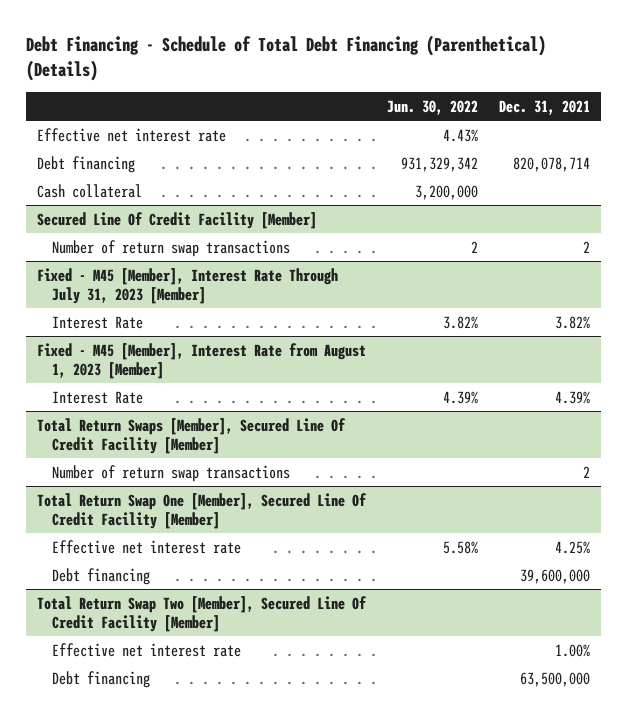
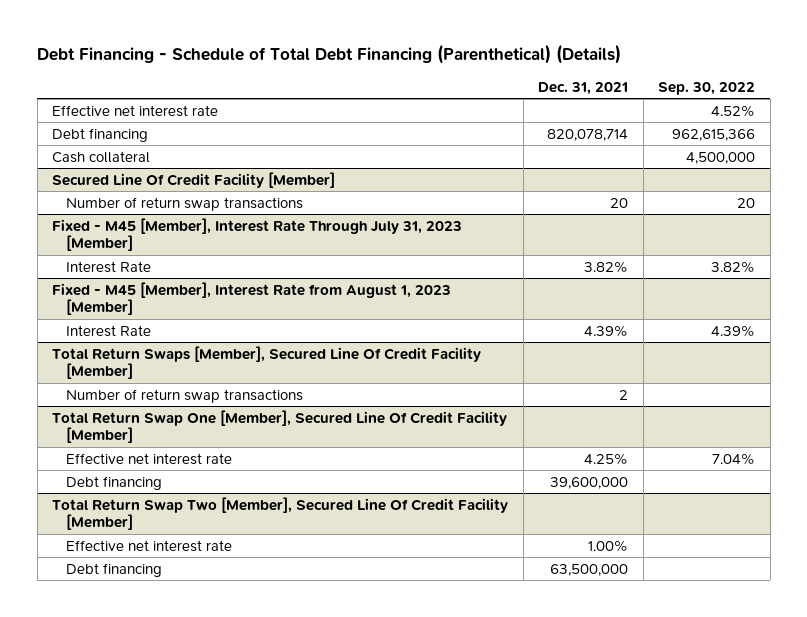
[387,99,479,115] Jun. 30, 2022 -> none
none -> [658,81,756,95] Sep. 30, 2022
[583,240,591,253] 2 -> [610,197,629,208] 20

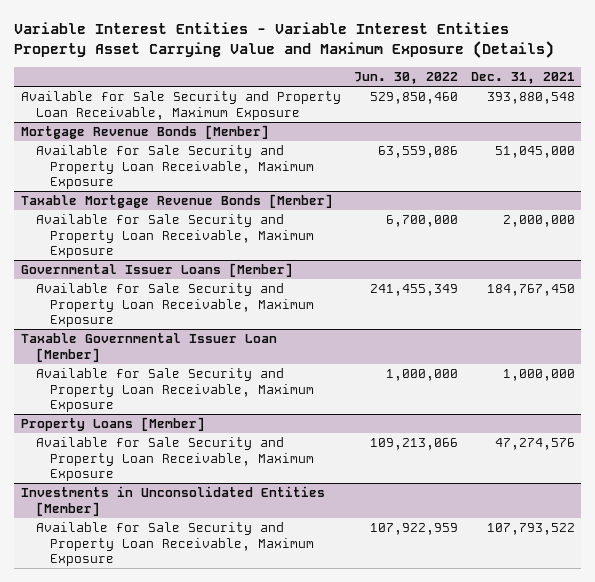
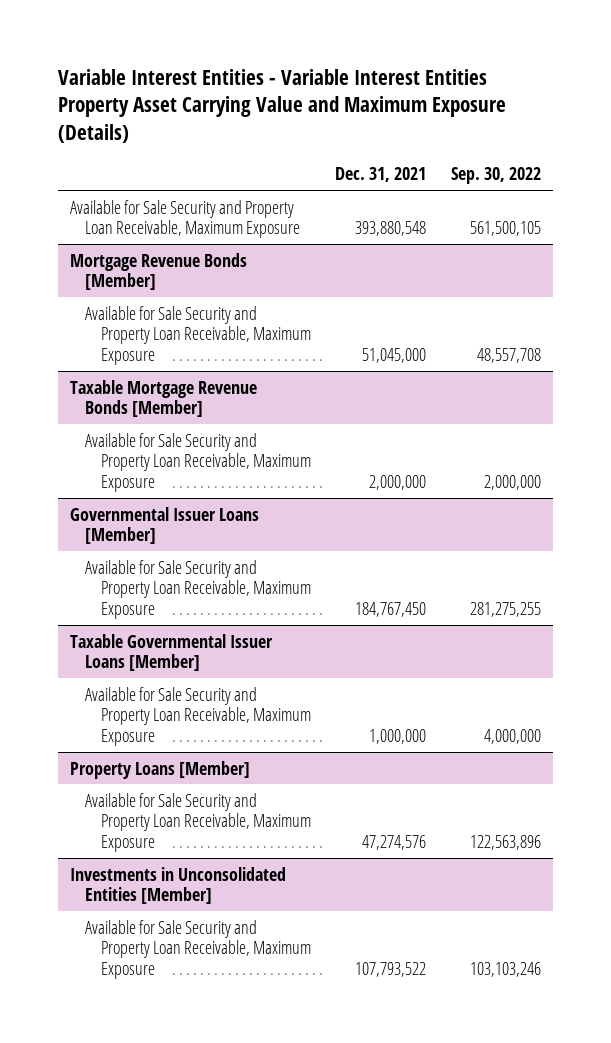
[353,72,458,85] Jun. 30, 2022 -> none
none -> [451,167,542,185] Sep. 30, 2022
[20,333,277,362] Taxable Governmental Issuer Loan [Member] -> [69,633,273,672] Taxable Governmental Issuer Loans [Member]

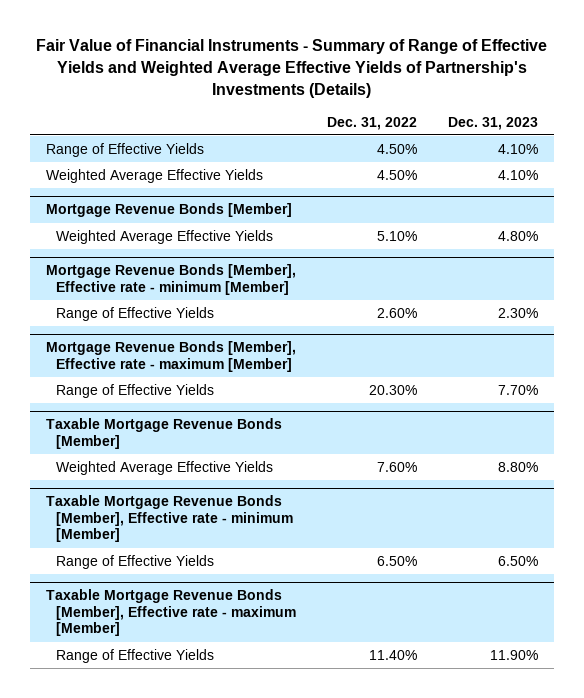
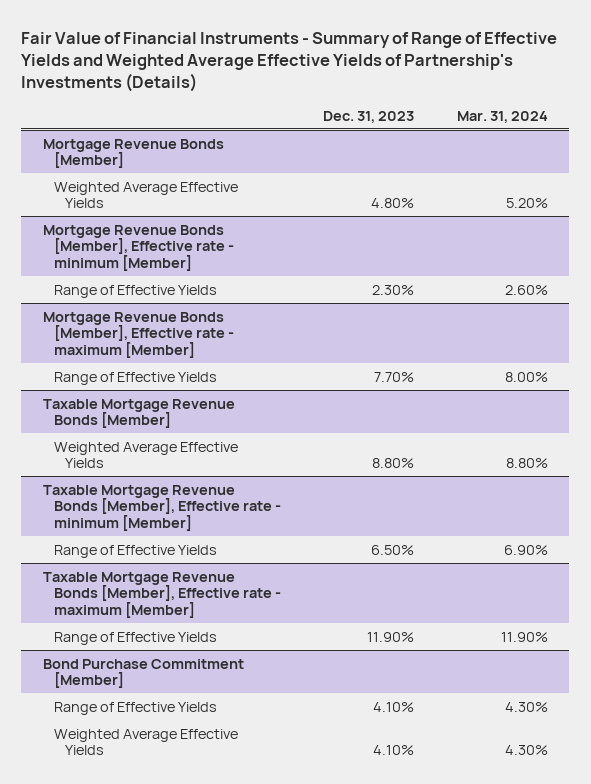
[326,116,417,130] Dec. 31, 2022 -> none
none -> [456,110,548,123] Mar. 31, 2024
[45,142,204,157] Range of Effective Yields -> none
[45,168,263,183] Weighted Average Effective Yields -> none
none -> [42,658,244,689] Bond Purchase Commitment [Member]
none -> [53,701,217,715] Range of Effective Yields
none -> [53,728,238,756] Weighted Average Effective Yields

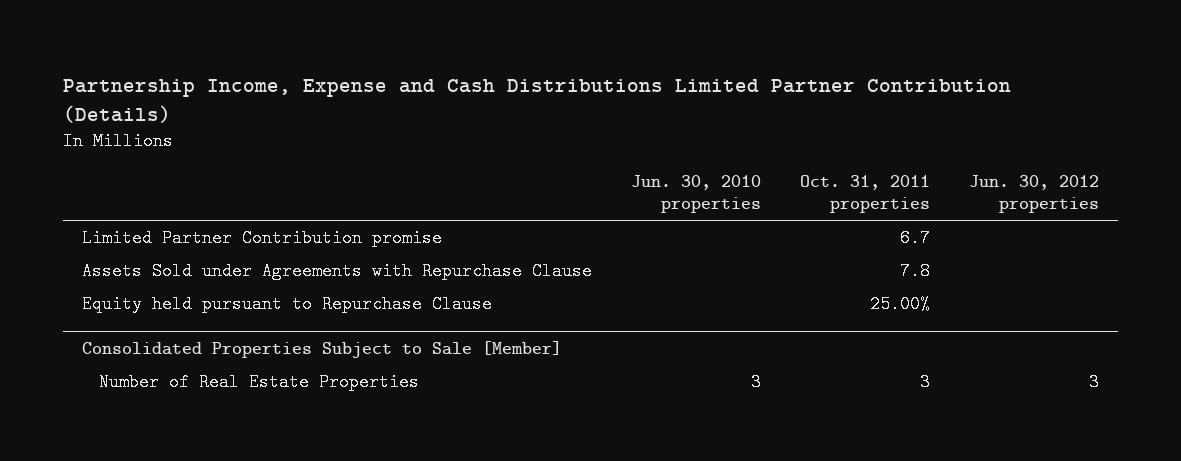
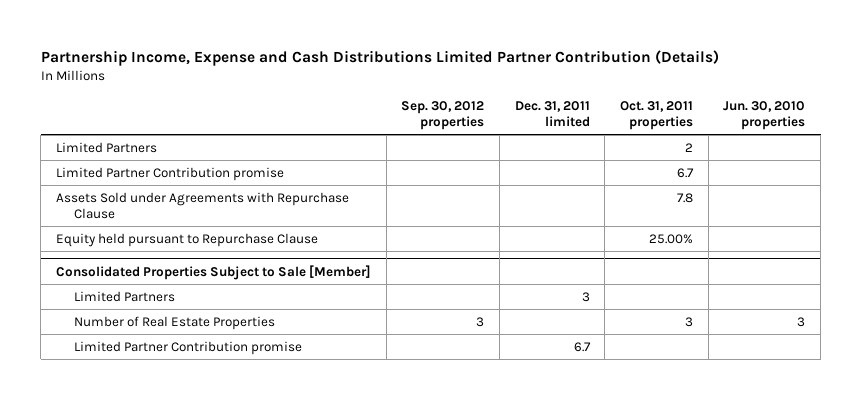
[968,174,1099,214] Jun. 30, 2012 properties -> none
none -> [401,101,485,131] Sep. 30, 2012 properties
none -> [514,101,590,128] Dec. 31, 2011 limited
none -> [55,141,157,153] Limited Partners
none -> [73,290,175,302] Limited Partners
none -> [73,340,302,355] Limited Partner Contribution promise

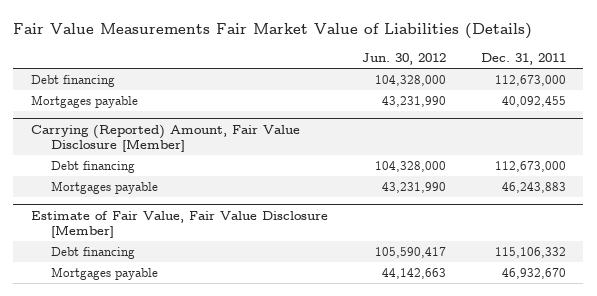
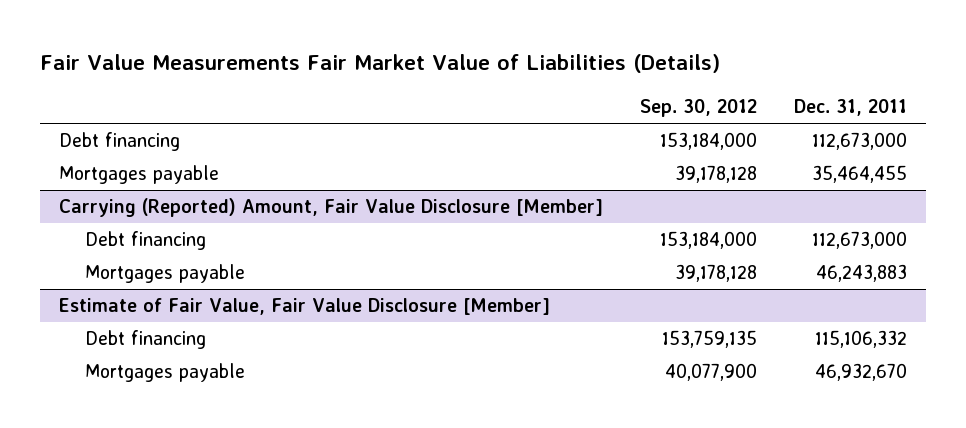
[362,52,447,65] Jun. 30, 2012 -> none
none -> [640,99,758,118] Sep. 30, 2012
[502,96,567,108] 40,092,455 -> [812,165,908,184] 35,464,455

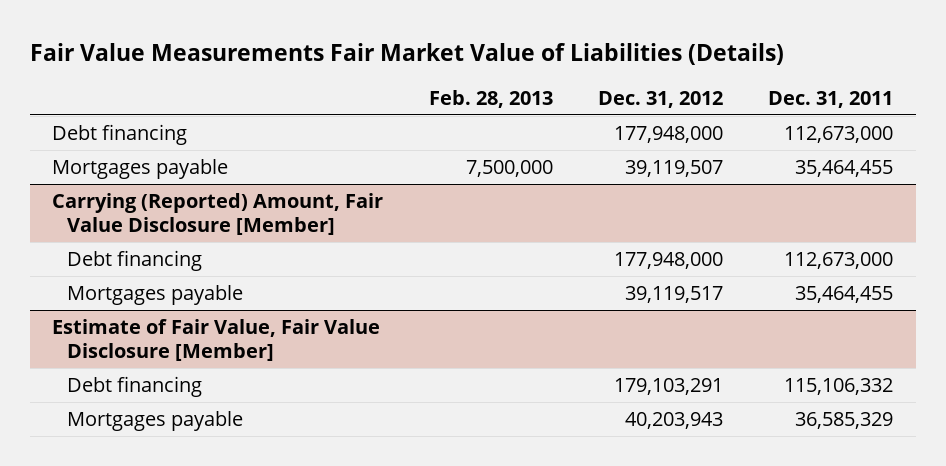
[640,99,758,118] Sep. 30, 2012 -> none
none -> [428,89,553,108] Feb. 28, 2013
none -> [597,90,723,108] Dec. 31, 2012
[816,264,908,283] 46,243,883 -> [795,285,894,303] 35,464,455
[815,363,908,382] 46,932,670 -> [795,411,894,429] 36,585,329

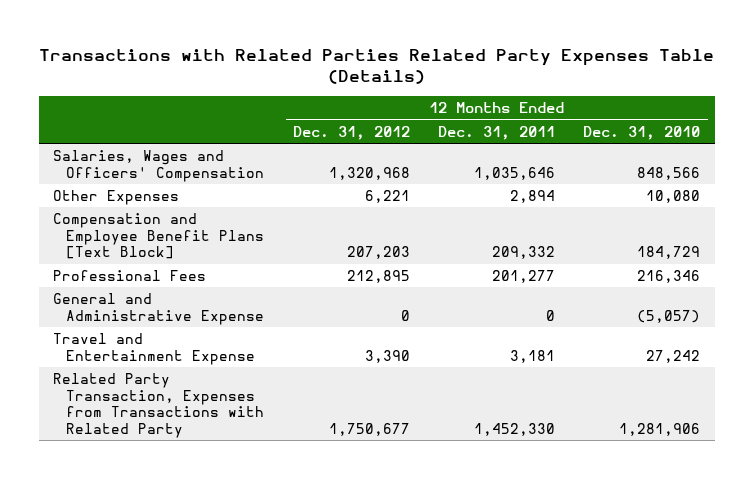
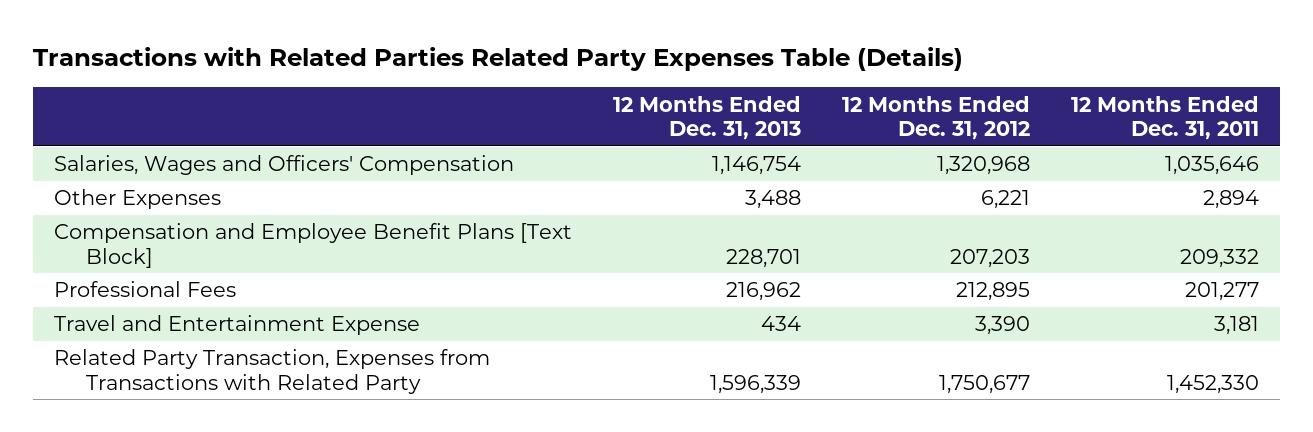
[583,125,701,140] Dec. 31, 2010 -> none
none -> [613,95,802,141] 12 Months Ended Dec. 31, 2013
[53,293,265,325] General and Administrative Expense -> none

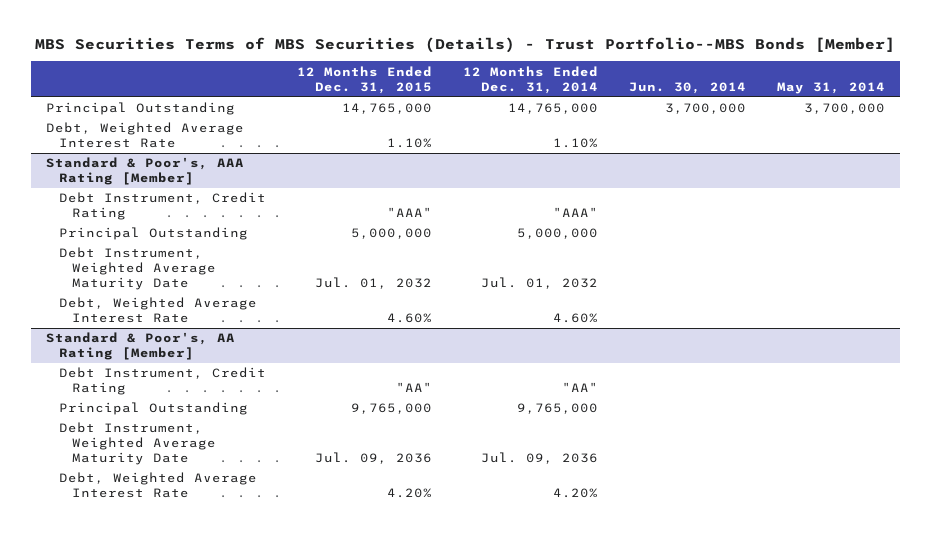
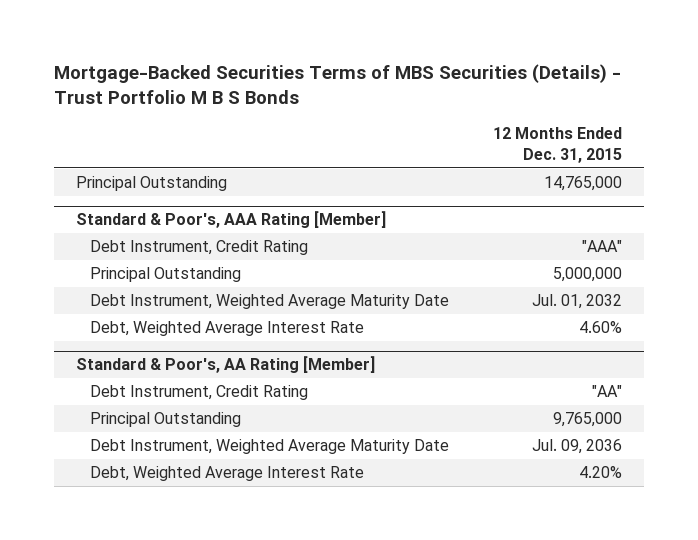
[35,37,896,54] MBS Securities Terms of MBS Securities (Details) - Trust Portfolio--MBS Bonds [Member] -> [54,64,622,104] Mortgage-Backed Securities Terms of MBS Securities (Details) - Trust Portfolio M B S Bonds
[462,65,598,94] 12 Months Ended Dec. 31, 2014 -> none
[628,81,746,94] Jun. 30, 2014 -> none
[776,81,885,94] May 31, 2014 -> none
[46,122,245,149] Debt, Weighted Average Interest Rate -> none

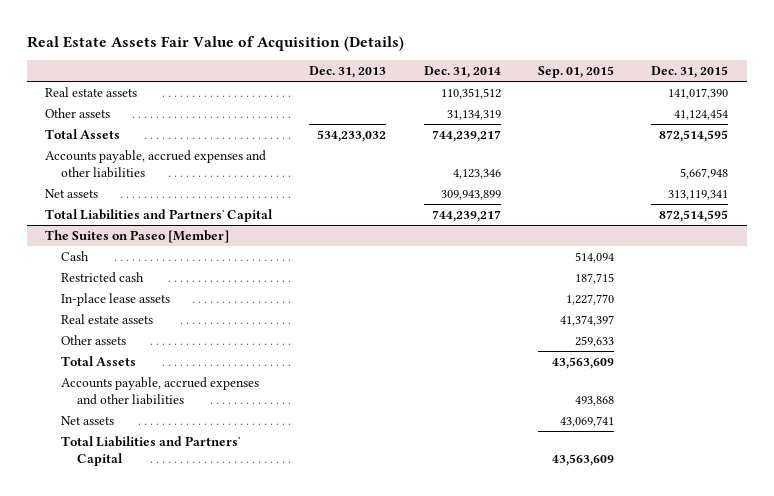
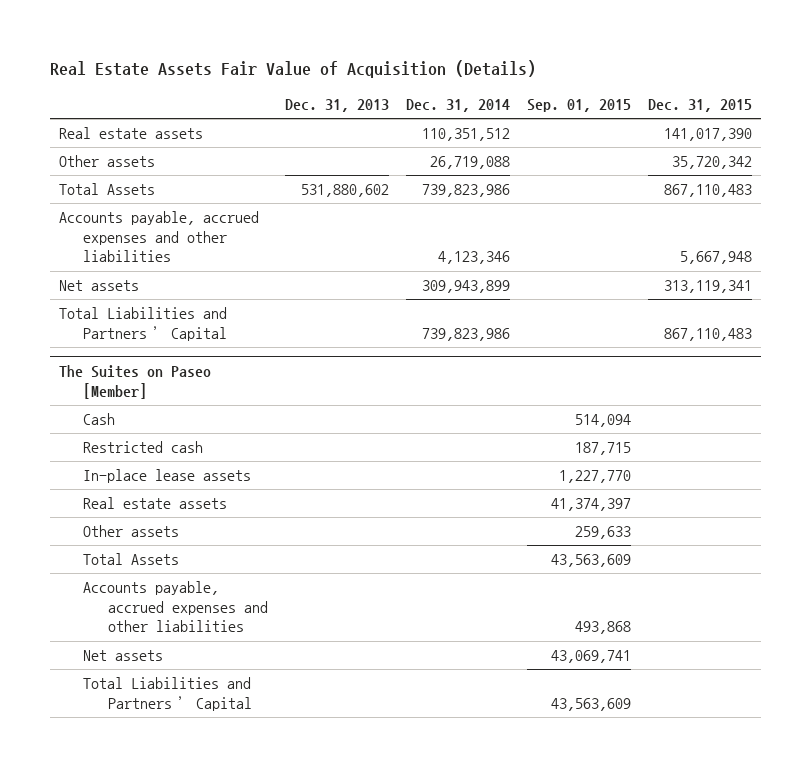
[446,109,501,120] 31,134,319 -> [430,156,511,170] 26,719,088
[674,108,729,120] 41,124,454 -> [672,156,753,170] 35,720,342
[317,129,387,142] 534,233,032 -> [300,184,389,198] 531,880,602
[431,129,501,142] 744,239,217 -> [422,184,511,198] 739,823,986
[659,129,729,142] 872,514,595 -> [664,184,753,198] 867,110,483
[431,209,501,222] 744,239,217 -> [422,327,511,341] 739,823,986
[659,209,729,222] 872,514,595 -> [664,327,753,341] 867,110,483

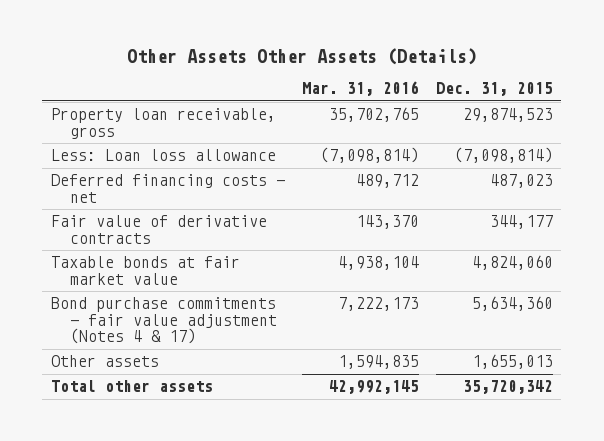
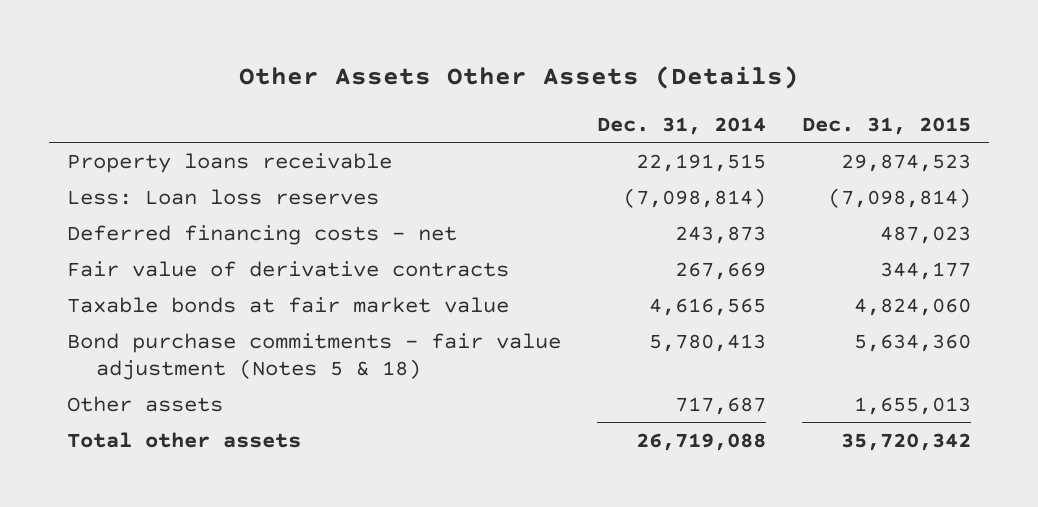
[301,81,419,97] Mar. 31, 2016 -> none
none -> [597,116,767,135] Dec. 31, 2014
[50,108,276,139] Property loan receivable, gross -> [67,152,393,173] Property loans receivable
[50,149,276,162] Less: Loan loss allowance -> [67,188,380,205] Less: Loan loss reserves
[50,297,277,345] Bond purchase commitments - fair value adjustment (Notes 4 & 17) -> [67,332,562,380] Bond purchase commitments - fair value adjustment (Notes 5 & 18)

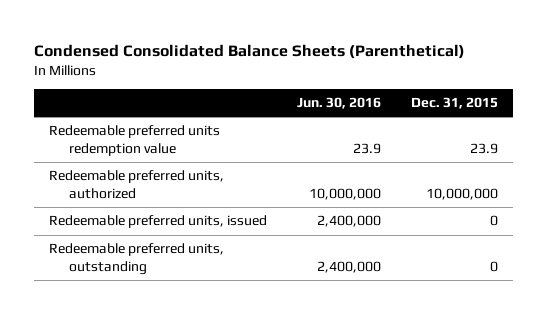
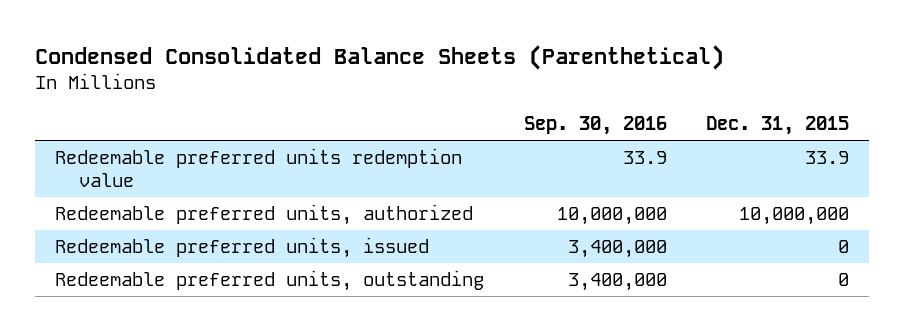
[297,97,382,110] Jun. 30, 2016 -> none
none -> [523,116,667,136] Sep. 30, 2016
[470,142,499,154] 23.9 -> [804,150,849,164] 33.9

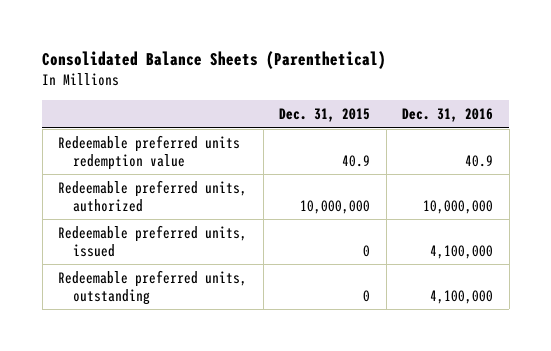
[35,45,725,71] Condensed Consolidated Balance Sheets (Parenthetical) -> [42,51,387,70] Consolidated Balance Sheets (Parenthetical)
[523,116,667,136] Sep. 30, 2016 -> none
none -> [402,108,494,123] Dec. 31, 2016
[804,150,849,164] 33.9 -> [342,154,371,167] 40.9

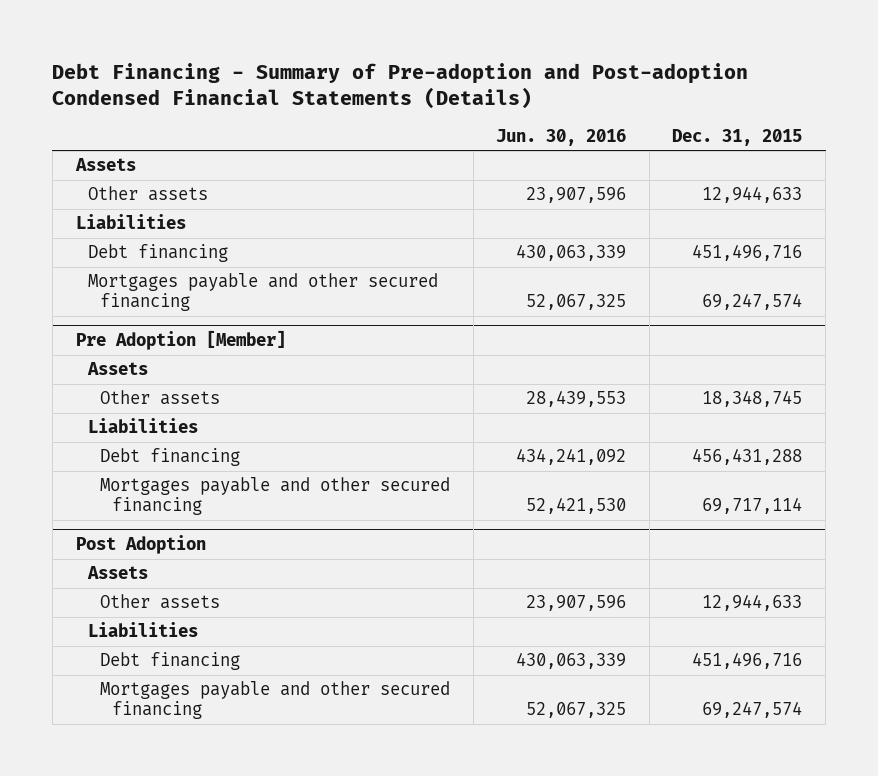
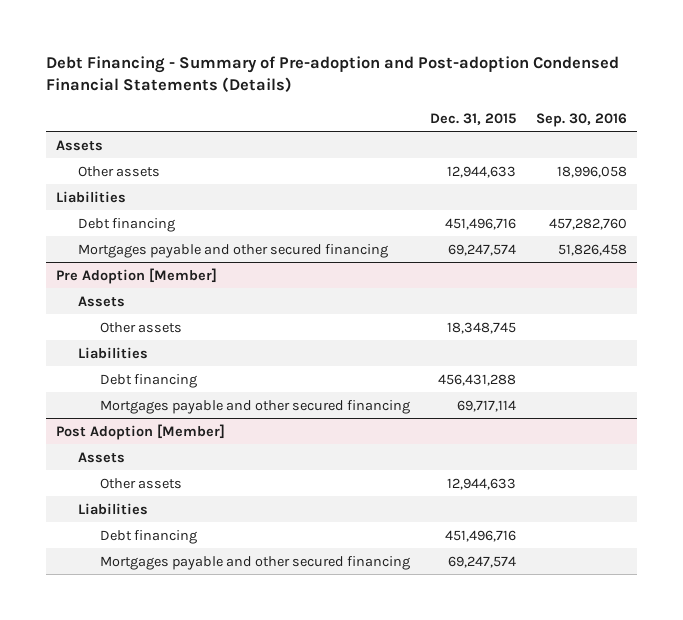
[496,128,627,146] Jun. 30, 2016 -> none
none -> [535,112,627,127] Sep. 30, 2016
[75,535,206,555] Post Adoption -> [55,423,225,440] Post Adoption [Member]

